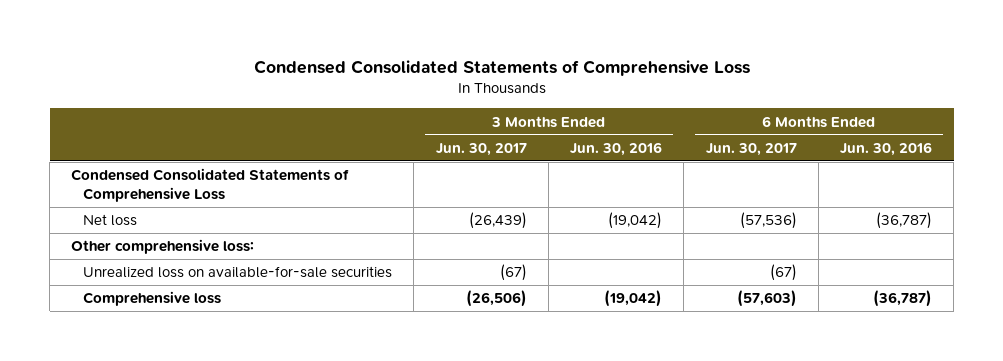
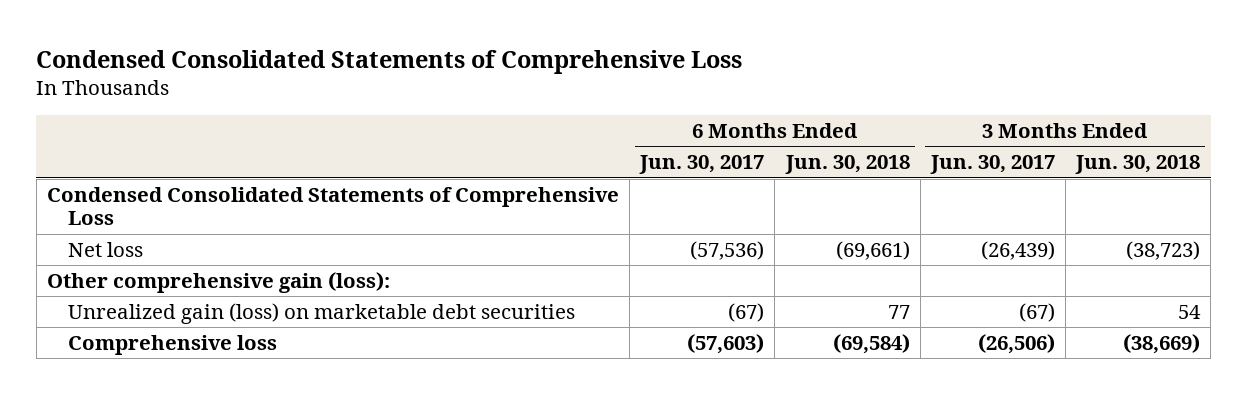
[570,141,663,156] Jun. 30, 2016 -> none
[840,141,933,156] Jun. 30, 2016 -> none
none -> [784,155,910,175] Jun. 30, 2018
none -> [1075,155,1201,175] Jun. 30, 2018
[71,239,255,255] Other comprehensive loss: -> [47,271,391,293] Other comprehensive gain (loss):
[83,266,393,279] Unrealized loss on available-for-sale securities -> [67,302,575,324] Unrealized gain (loss) on marketable debt securities

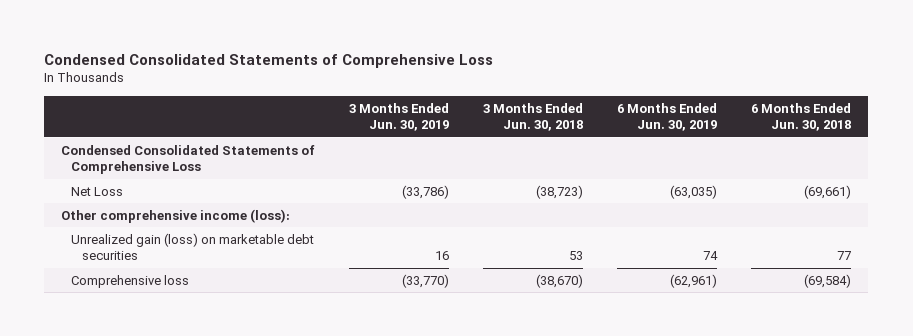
[639,155,765,175] Jun. 30, 2017 -> none
[929,155,1055,175] Jun. 30, 2017 -> none
none -> [349,102,450,132] 3 Months Ended Jun. 30, 2019
none -> [617,102,718,132] 6 Months Ended Jun. 30, 2019
[67,241,143,257] Net loss -> [71,186,124,196] Net Loss
[47,271,391,293] Other comprehensive gain (loss): -> [61,208,291,223] Other comprehensive income (loss):
[1178,304,1202,319] 54 -> [569,251,584,261] 53
[1123,333,1201,354] (38,669) -> [536,273,584,288] (38,670)

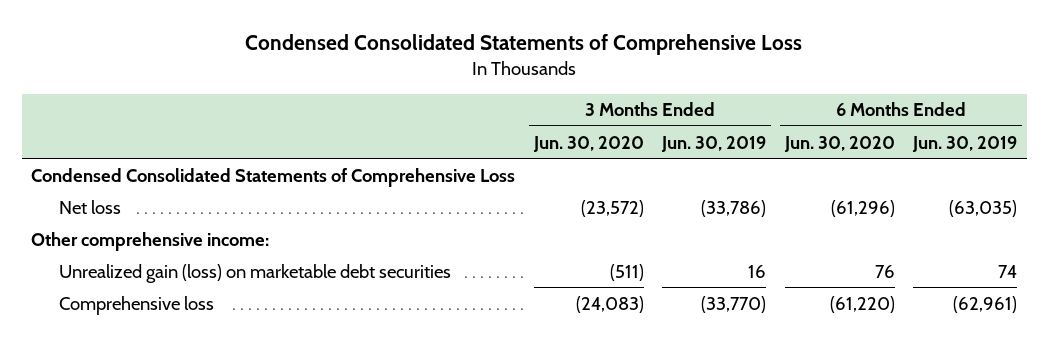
[483,102,584,132] 3 Months Ended Jun. 30, 2018 -> none
[751,102,852,132] 6 Months Ended Jun. 30, 2018 -> none
none -> [532,135,644,152] Jun. 30, 2020
none -> [783,135,895,152] Jun. 30, 2020
[71,186,124,196] Net Loss -> [58,199,121,214] Net loss
[61,208,291,223] Other comprehensive income (loss): -> [31,231,270,251] Other comprehensive income:

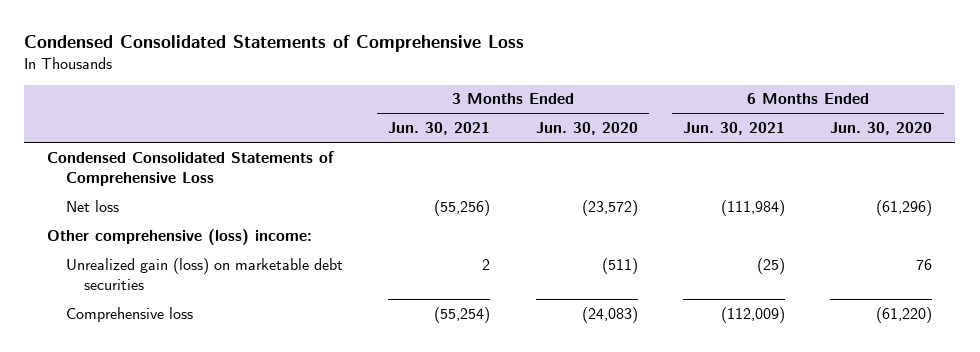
[661,135,767,152] Jun. 30, 2019 -> none
[912,135,1018,152] Jun. 30, 2019 -> none
none -> [388,122,491,136] Jun. 30, 2021
none -> [683,122,786,136] Jun. 30, 2021
[31,231,270,251] Other comprehensive income: -> [47,228,313,245] Other comprehensive (loss) income:

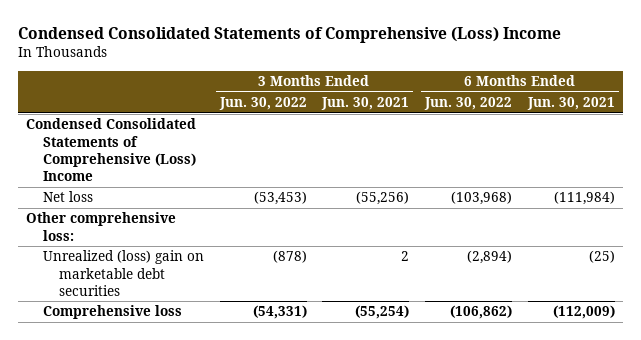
[24,35,525,53] Condensed Consolidated Statements of Comprehensive Loss -> [18,26,562,43] Condensed Consolidated Statements of Comprehensive (Loss) Income
[535,122,638,136] Jun. 30, 2020 -> none
[830,122,933,136] Jun. 30, 2020 -> none
none -> [218,97,307,111] Jun. 30, 2022
none -> [424,97,513,111] Jun. 30, 2022
[47,150,336,186] Condensed Consolidated Statements of Comprehensive Loss -> [25,118,196,181] Condensed Consolidated Statements of Comprehensive (Loss) Income
[47,228,313,245] Other comprehensive (loss) income: -> [25,212,176,241] Other comprehensive loss:
[65,257,343,290] Unrealized gain (loss) on marketable debt securities -> [42,250,204,296] Unrealized (loss) gain on marketable debt securities

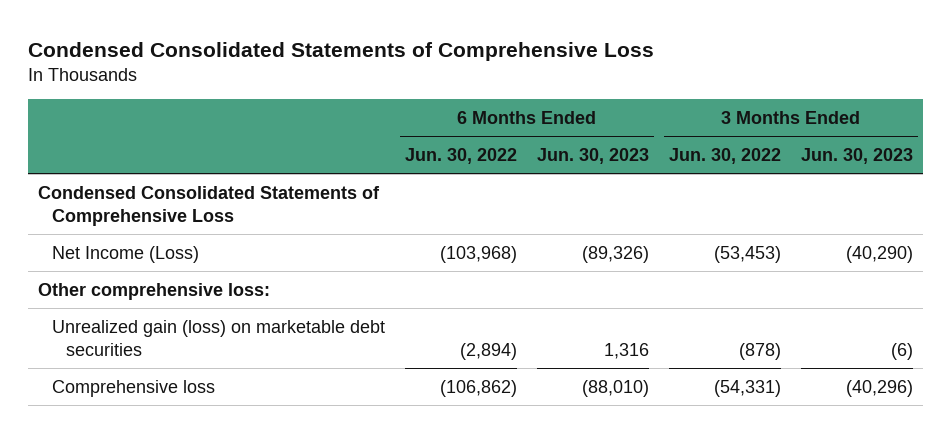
[18,26,562,43] Condensed Consolidated Statements of Comprehensive (Loss) Income -> [28,41,655,61] Condensed Consolidated Statements of Comprehensive Loss
[321,97,410,111] Jun. 30, 2021 -> none
[526,97,615,111] Jun. 30, 2021 -> none
none -> [537,147,650,164] Jun. 30, 2023
none -> [800,147,913,164] Jun. 30, 2023
[25,118,196,181] Condensed Consolidated Statements of Comprehensive (Loss) Income -> [38,185,381,227] Condensed Consolidated Statements of Comprehensive Loss
[42,191,93,203] Net loss -> [52,245,200,263] Net Income (Loss)
[42,250,204,296] Unrealized (loss) gain on marketable debt securities -> [52,319,386,357] Unrealized gain (loss) on marketable debt securities

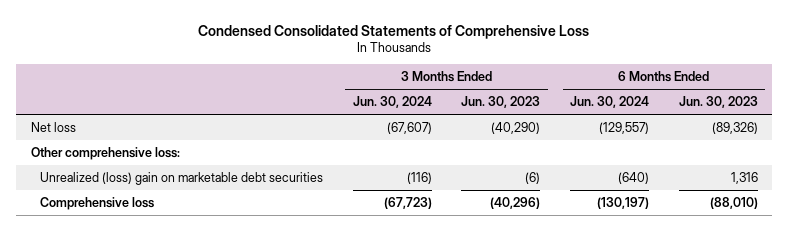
[405,147,518,164] Jun. 30, 2022 -> none
[669,147,782,164] Jun. 30, 2022 -> none
none -> [352,96,432,109] Jun. 30, 2024
none -> [569,96,649,109] Jun. 30, 2024
[38,185,381,227] Condensed Consolidated Statements of Comprehensive Loss -> none
[52,245,200,263] Net Income (Loss) -> [31,121,77,132] Net loss
[52,319,386,357] Unrealized gain (loss) on marketable debt securities -> [40,171,324,185] Unrealized (loss) gain on marketable debt securities

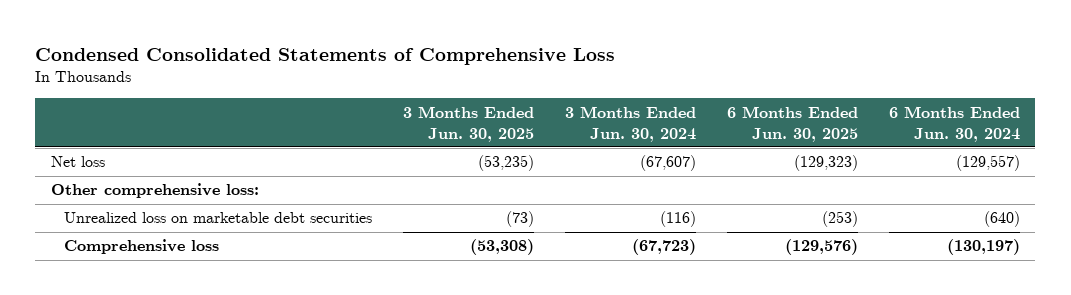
[461,96,541,109] Jun. 30, 2023 -> none
[678,96,758,109] Jun. 30, 2023 -> none
none -> [402,105,534,142] 3 Months Ended Jun. 30, 2025
none -> [726,105,858,142] 6 Months Ended Jun. 30, 2025
[40,171,324,185] Unrealized (loss) gain on marketable debt securities -> [63,212,372,224] Unrealized loss on marketable debt securities

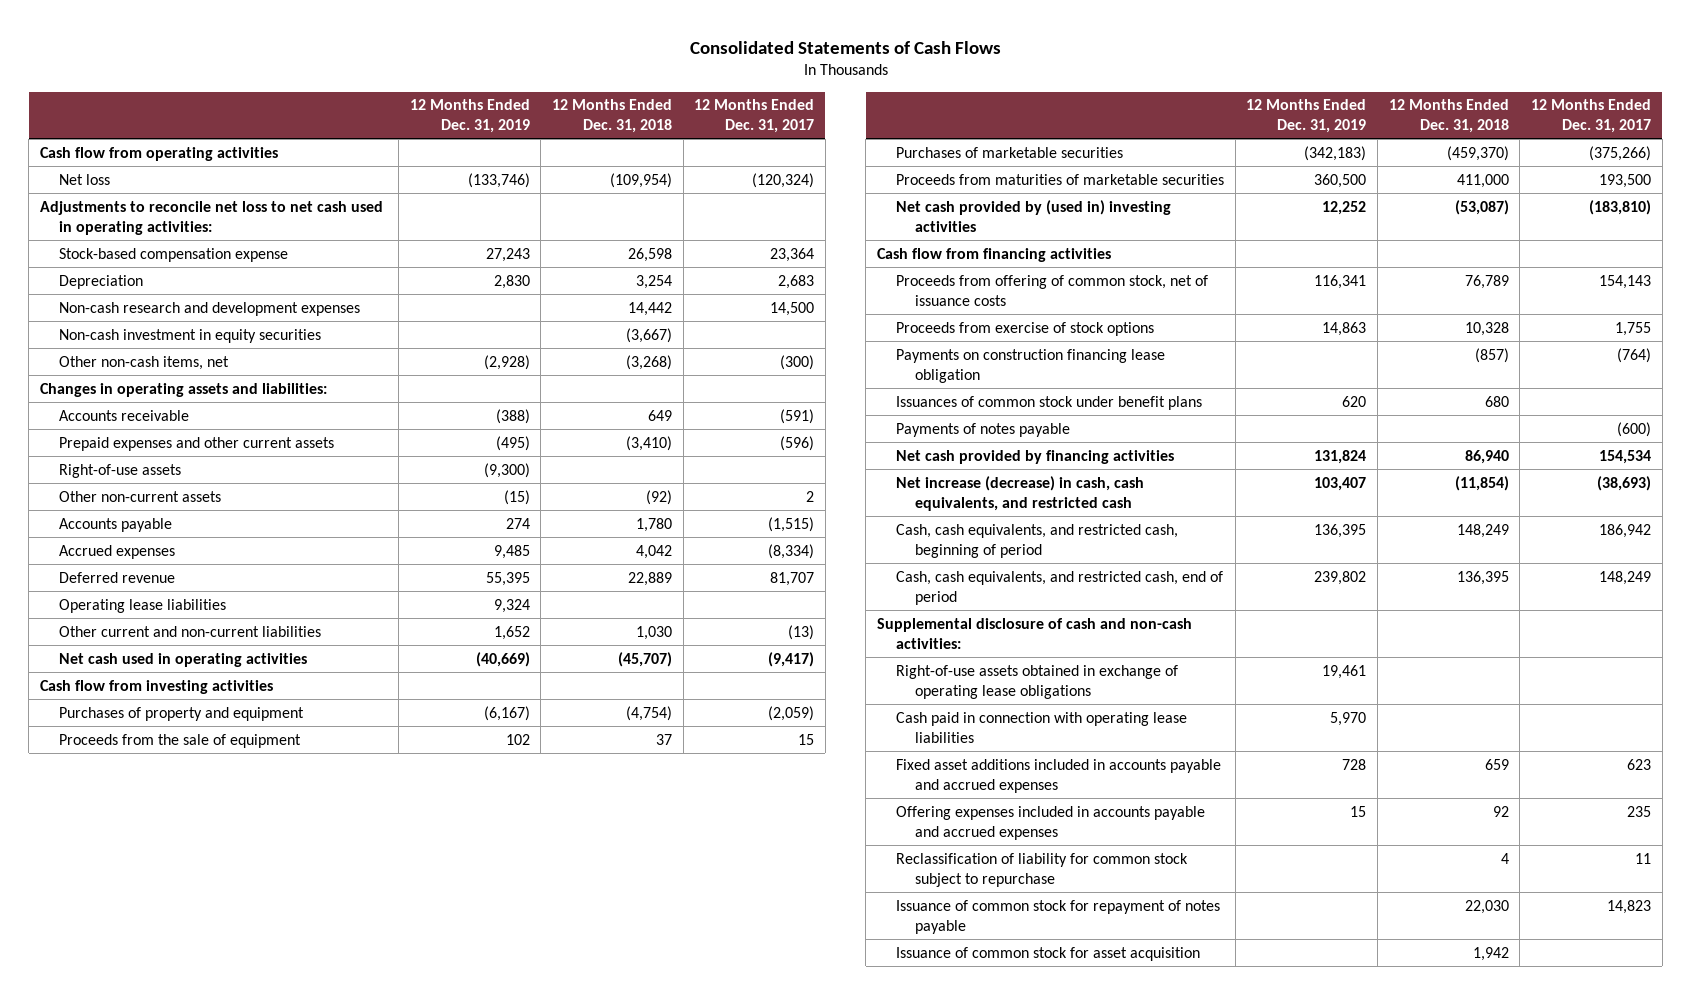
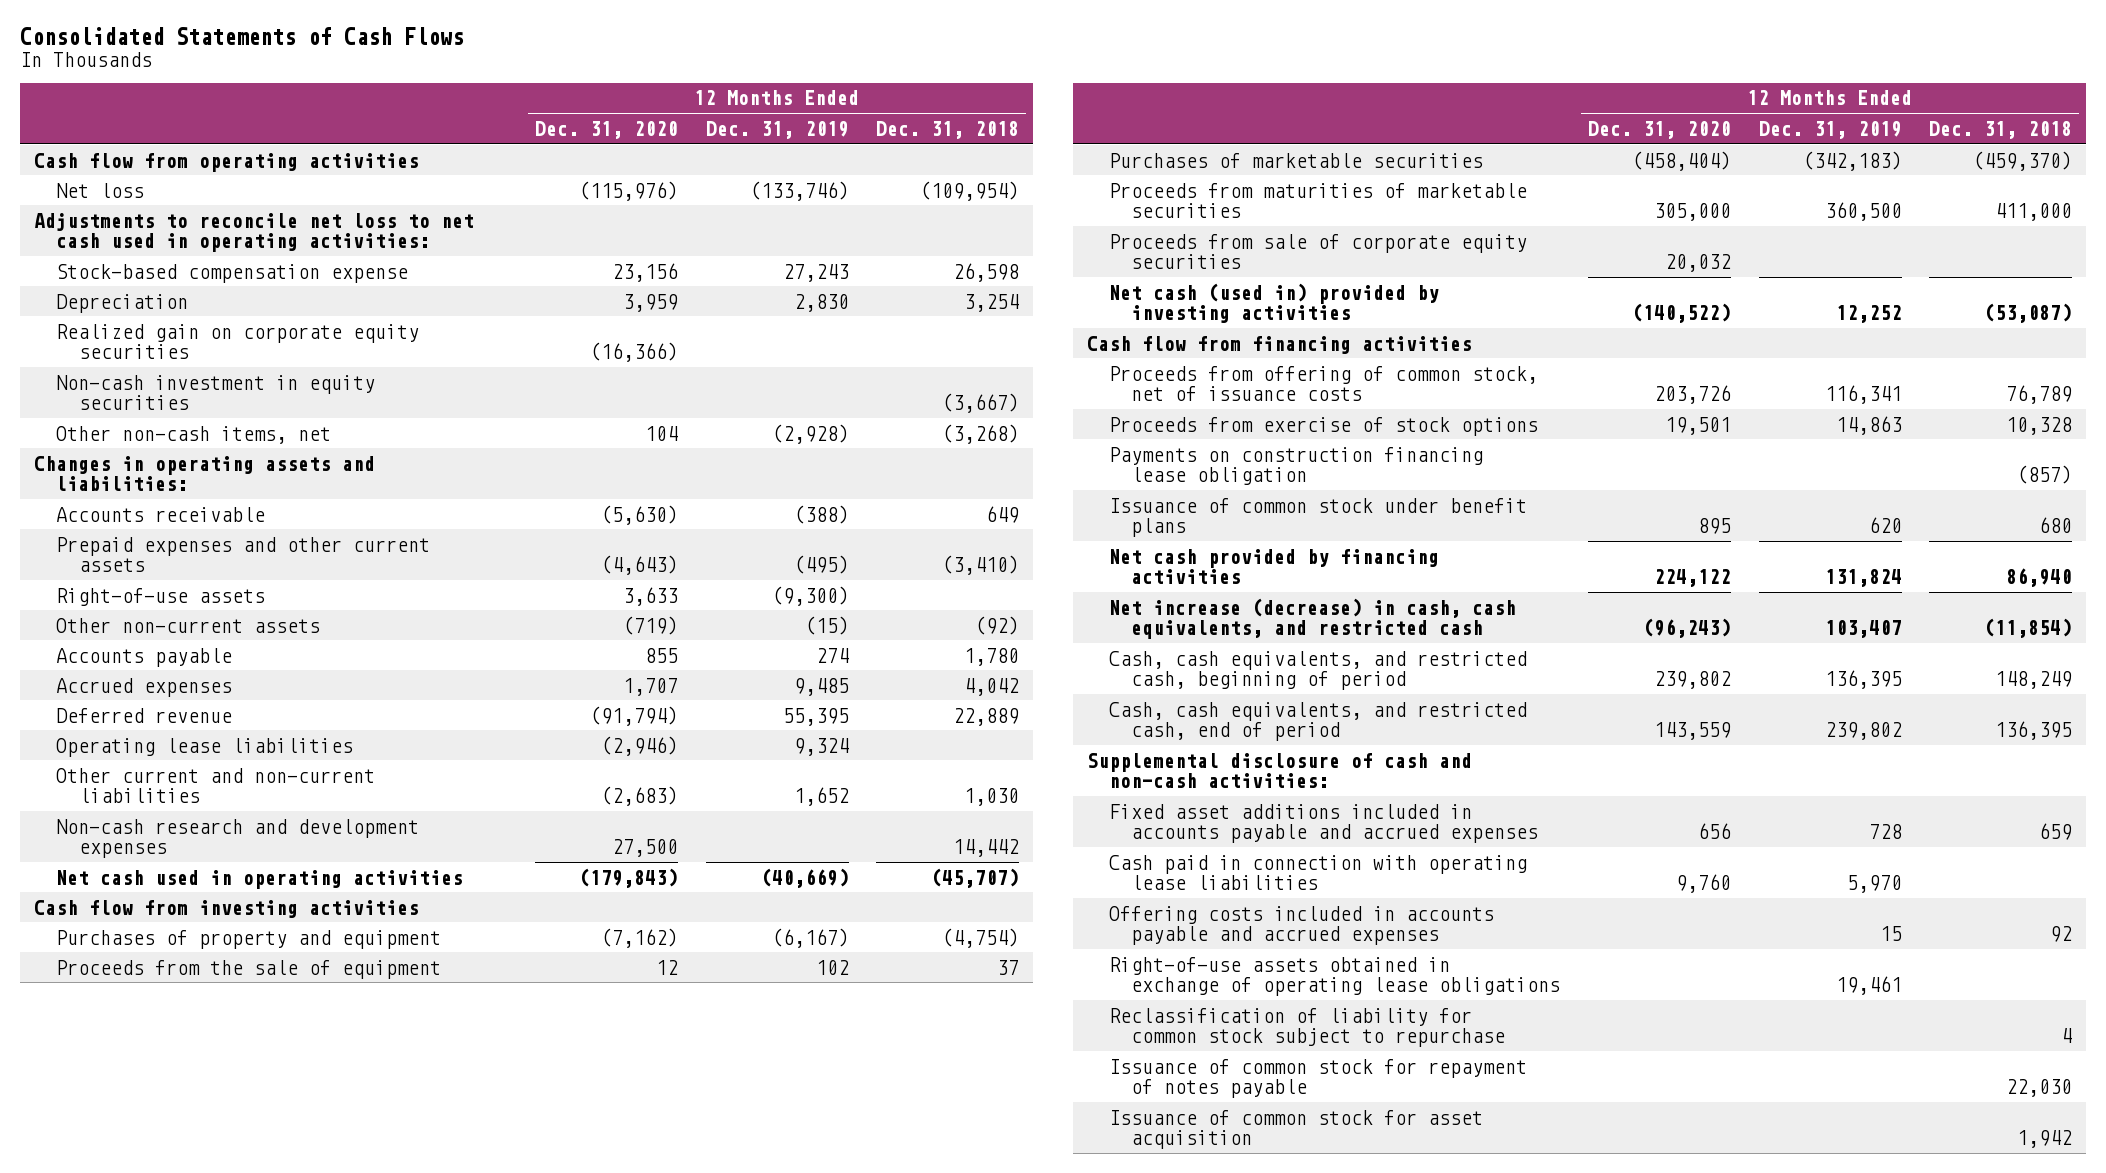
[694,99,815,134] 12 Months Ended Dec. 31, 2017 -> none
none -> [535,120,679,139] Dec. 31, 2020
none -> [56,323,420,359] Realized gain on corporate equity securities
[59,301,361,316] Non-cash research and development expenses -> [56,818,420,858] Non-cash research and development expenses
none -> [1109,233,1528,269] Proceeds from sale of corporate equity securities
[896,199,1172,232] Net cash provided by (used in) investing activities -> [1109,282,1440,323] Net cash (used in) provided by investing activities
[896,422,1071,437] Payments of notes payable -> none
[896,395,1203,410] Issuances of common stock under benefit plans -> [1109,497,1528,537] Issuance of common stock under benefit plans
[896,711,1188,743] Cash paid in connection with operating lease liabilities -> [1109,854,1528,890] Cash paid in connection with operating lease liabilities
[896,805,1206,840] Offering expenses included in accounts payable and accrued expenses -> [1109,905,1495,945] Offering costs included in accounts payable and accrued expenses
[896,664,1179,699] Right-of-use assets obtained in exchange of operating lease obligations -> [1109,956,1561,996] Right-of-use assets obtained in exchange of operating lease obligations

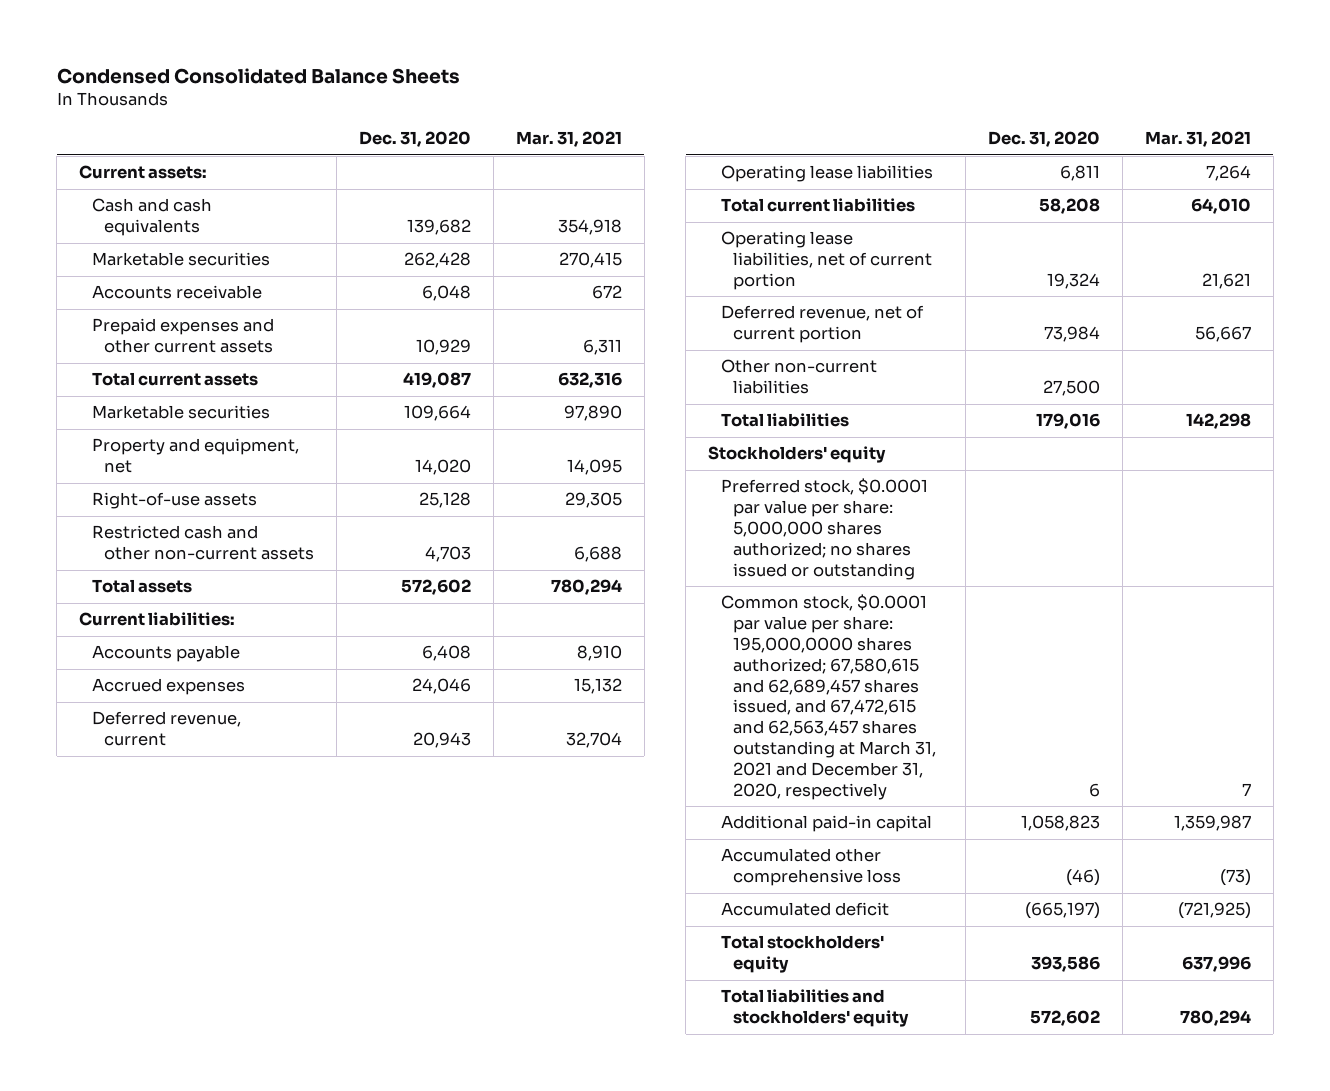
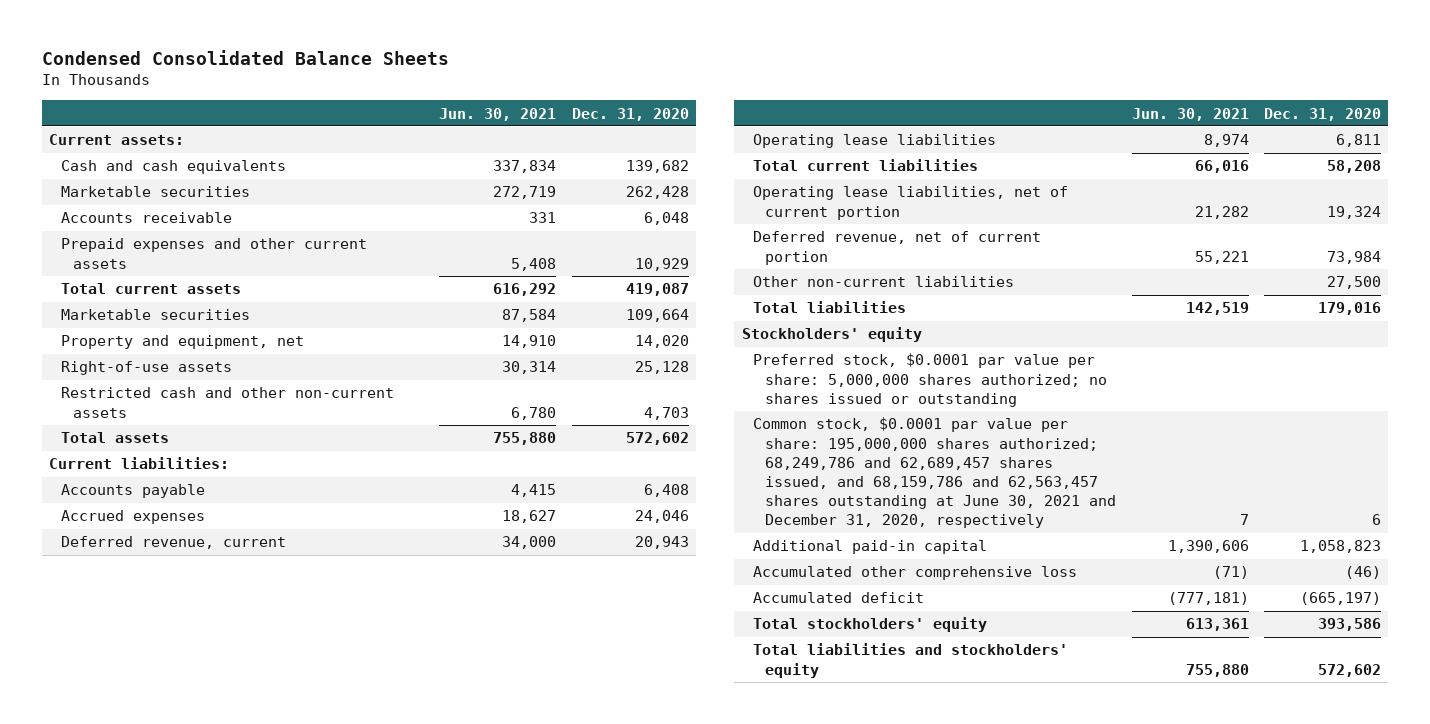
[515,131,622,148] Mar. 31, 2021 -> none
none -> [439,107,557,121] Jun. 30, 2021
[720,594,937,800] Common stock, $0.0001 par value per share: 195,000,0000 shares authorized; 67,580,615 and 62,689,457 shares issued, and 67,472,615 and 62,563,457 shares outstanding at March 31, 2021 and December 31, 2020, respectively -> [753,417,1117,529] Common stock, $0.0001 par value per share: 195,000,000 shares authorized; 68,249,786 and 62,689,457 shares issued, and 68,159,786 and 62,563,457 shares outstanding at June 30, 2021 and December 31, 2020, respectively

